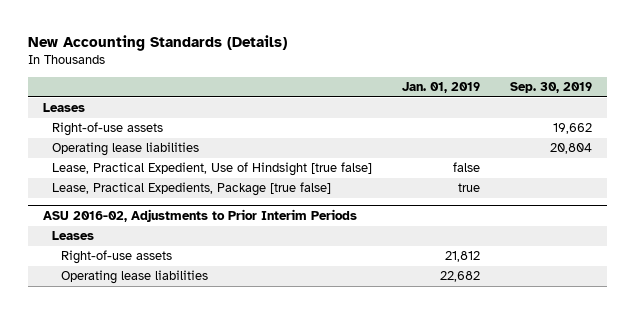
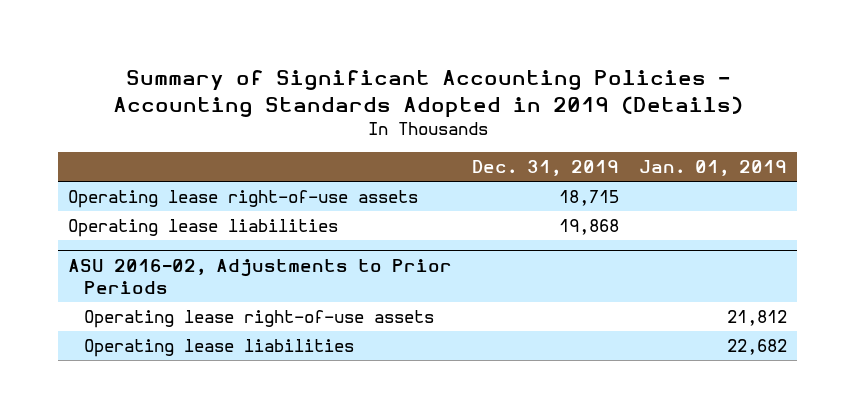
[27,35,287,52] New Accounting Standards (Details) -> [112,69,743,118] Summary of Significant Accounting Policies - Accounting Standards Adopted in 2019 (Details)
[509,81,592,93] Sep. 30, 2019 -> none
none -> [472,160,620,177] Dec. 31, 2019
[42,103,85,113] Leases -> none
[51,122,163,137] Right-of-use assets -> [68,190,419,209] Operating lease right-of-use assets
[51,162,372,177] Lease, Practical Expedient, Use of Hindsight [true false] -> none
[51,182,331,197] Lease, Practical Expedients, Package [true false] -> none
[51,231,94,241] Leases -> none
[42,208,357,222] ASU 2016-02, Adjustments to Prior Interim Periods -> [68,258,453,294] ASU 2016-02, Adjustments to Prior Periods
[60,250,172,265] Right-of-use assets -> [83,310,434,329] Operating lease right-of-use assets

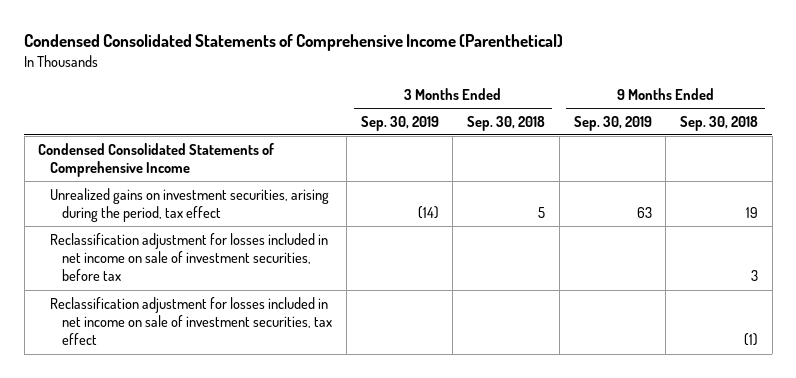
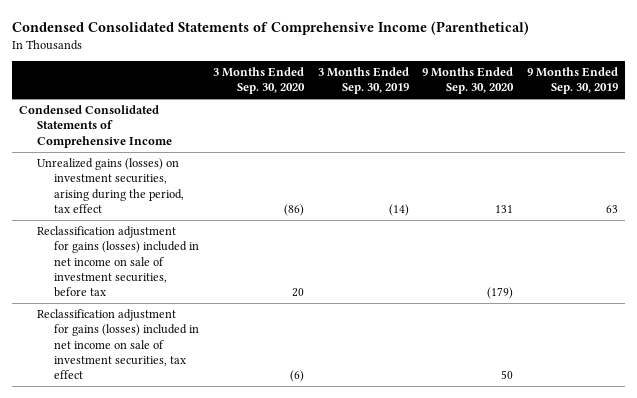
[467,115,546,131] Sep. 30, 2018 -> none
[679,115,758,131] Sep. 30, 2018 -> none
none -> [212,67,305,95] 3 Months Ended Sep. 30, 2020
none -> [422,67,515,95] 9 Months Ended Sep. 30, 2020
[50,187,330,223] Unrealized gains on investment securities, arising during the period, tax effect -> [36,158,185,214] Unrealized gains (losses) on investment securities, arising during the period, tax effect
[50,232,329,282] Reclassification adjustment for losses included in net income on sale of investment securities, before tax -> [36,226,200,298] Reclassification adjustment for gains (losses) included in net income on sale of investment securities, before tax
[50,296,333,346] Reclassification adjustment for losses included in net income on sale of investment securities, tax effect -> [36,309,200,380] Reclassification adjustment for gains (losses) included in net income on sale of investment securities, tax effect

